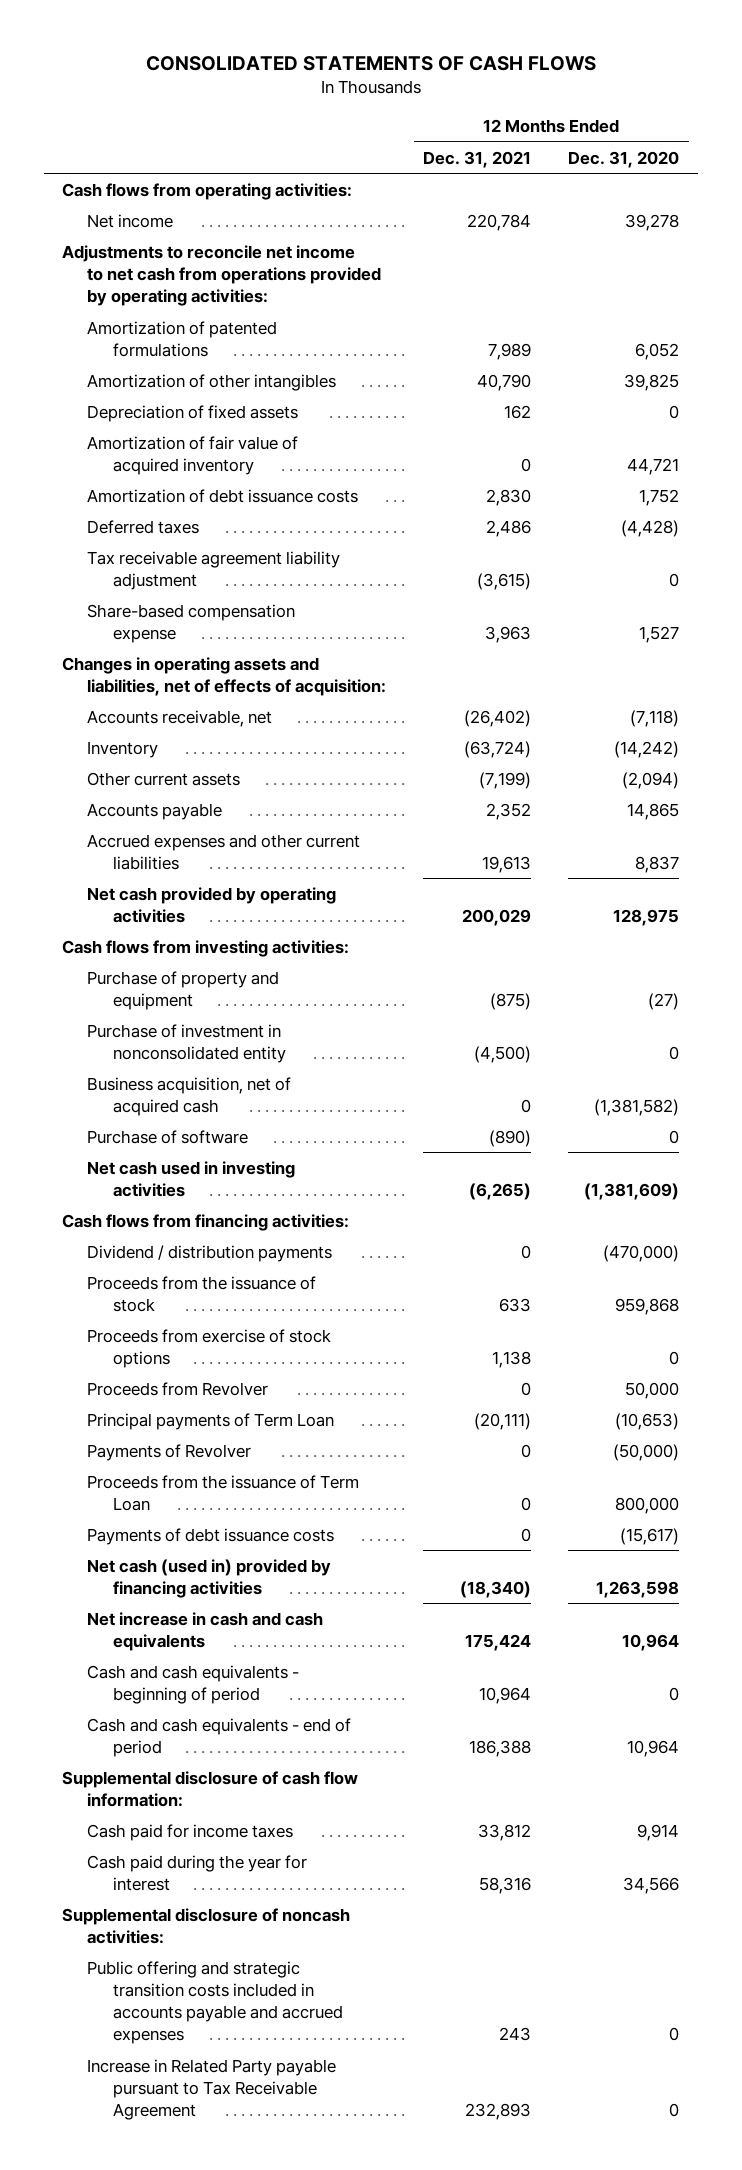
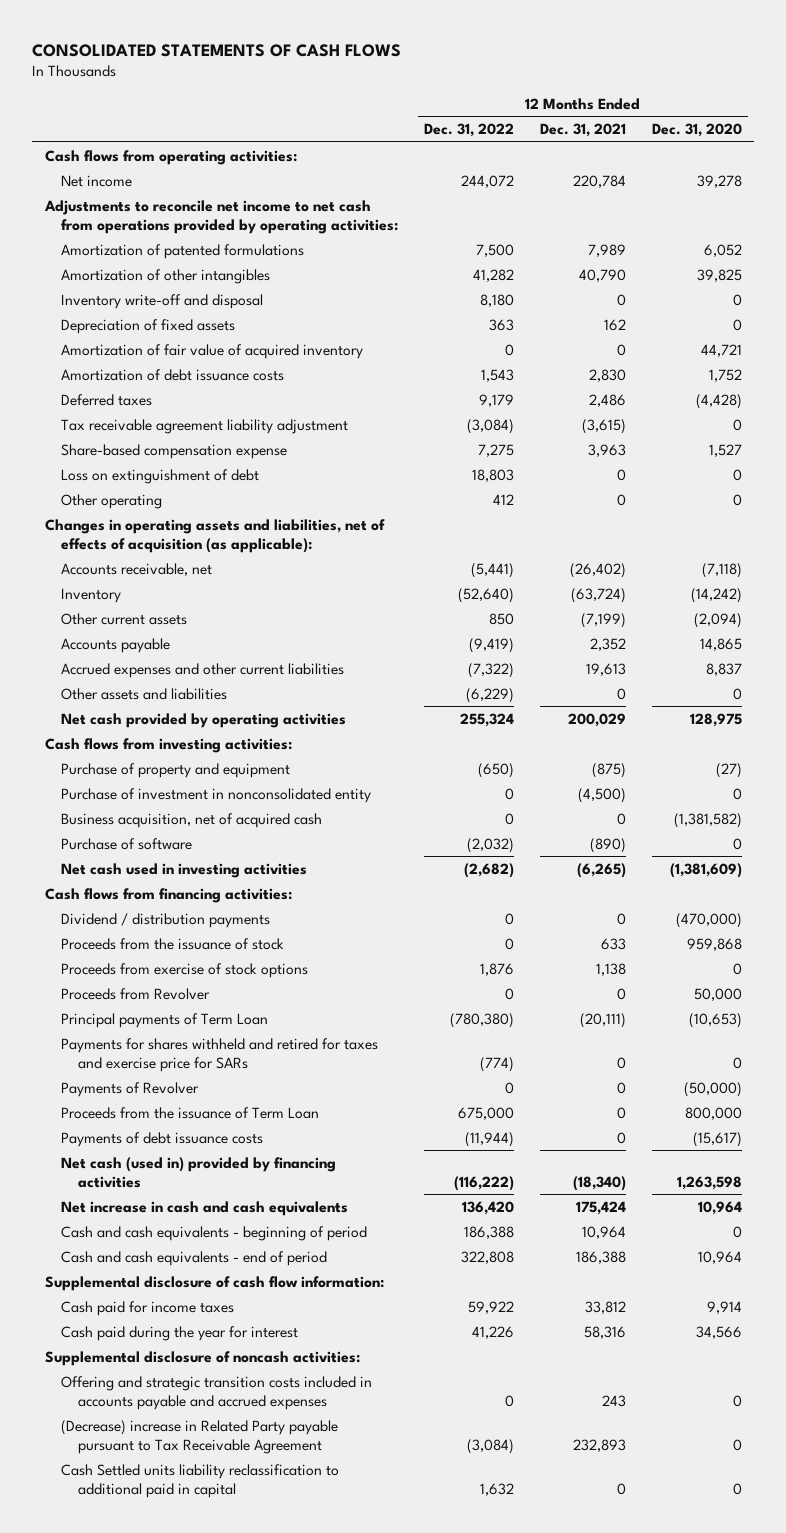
none -> [424,123,515,138] Dec. 31, 2022
none -> [61,293,264,309] Inventory write-off and disposal
none -> [61,468,260,484] Loss on extinguishment of debt
none -> [61,493,163,509] Other operating
[62,656,387,696] Changes in operating assets and liabilities, net of effects of acquisition: -> [44,518,385,553] Changes in operating assets and liabilities, net of effects of acquisition (as applicable):
none -> [61,687,228,700] Other assets and liabilities
none -> [61,1037,379,1072] Payments for shares withheld and retired for taxes and exercise price for SARs
[87,1960,343,2045] Public offering and strategic transition costs included in accounts payable and accrued expenses -> [61,1375,373,1410] Offering and strategic transition costs included in accounts payable and accrued expenses
[87,2058,337,2120] Increase in Related Party payable pursuant to Tax Receivable Agreement -> [61,1419,339,1454] (Decrease) increase in Related Party payable pursuant to Tax Receivable Agreement
none -> [61,1463,340,1498] Cash Settled units liability reclassification to additional paid in capital

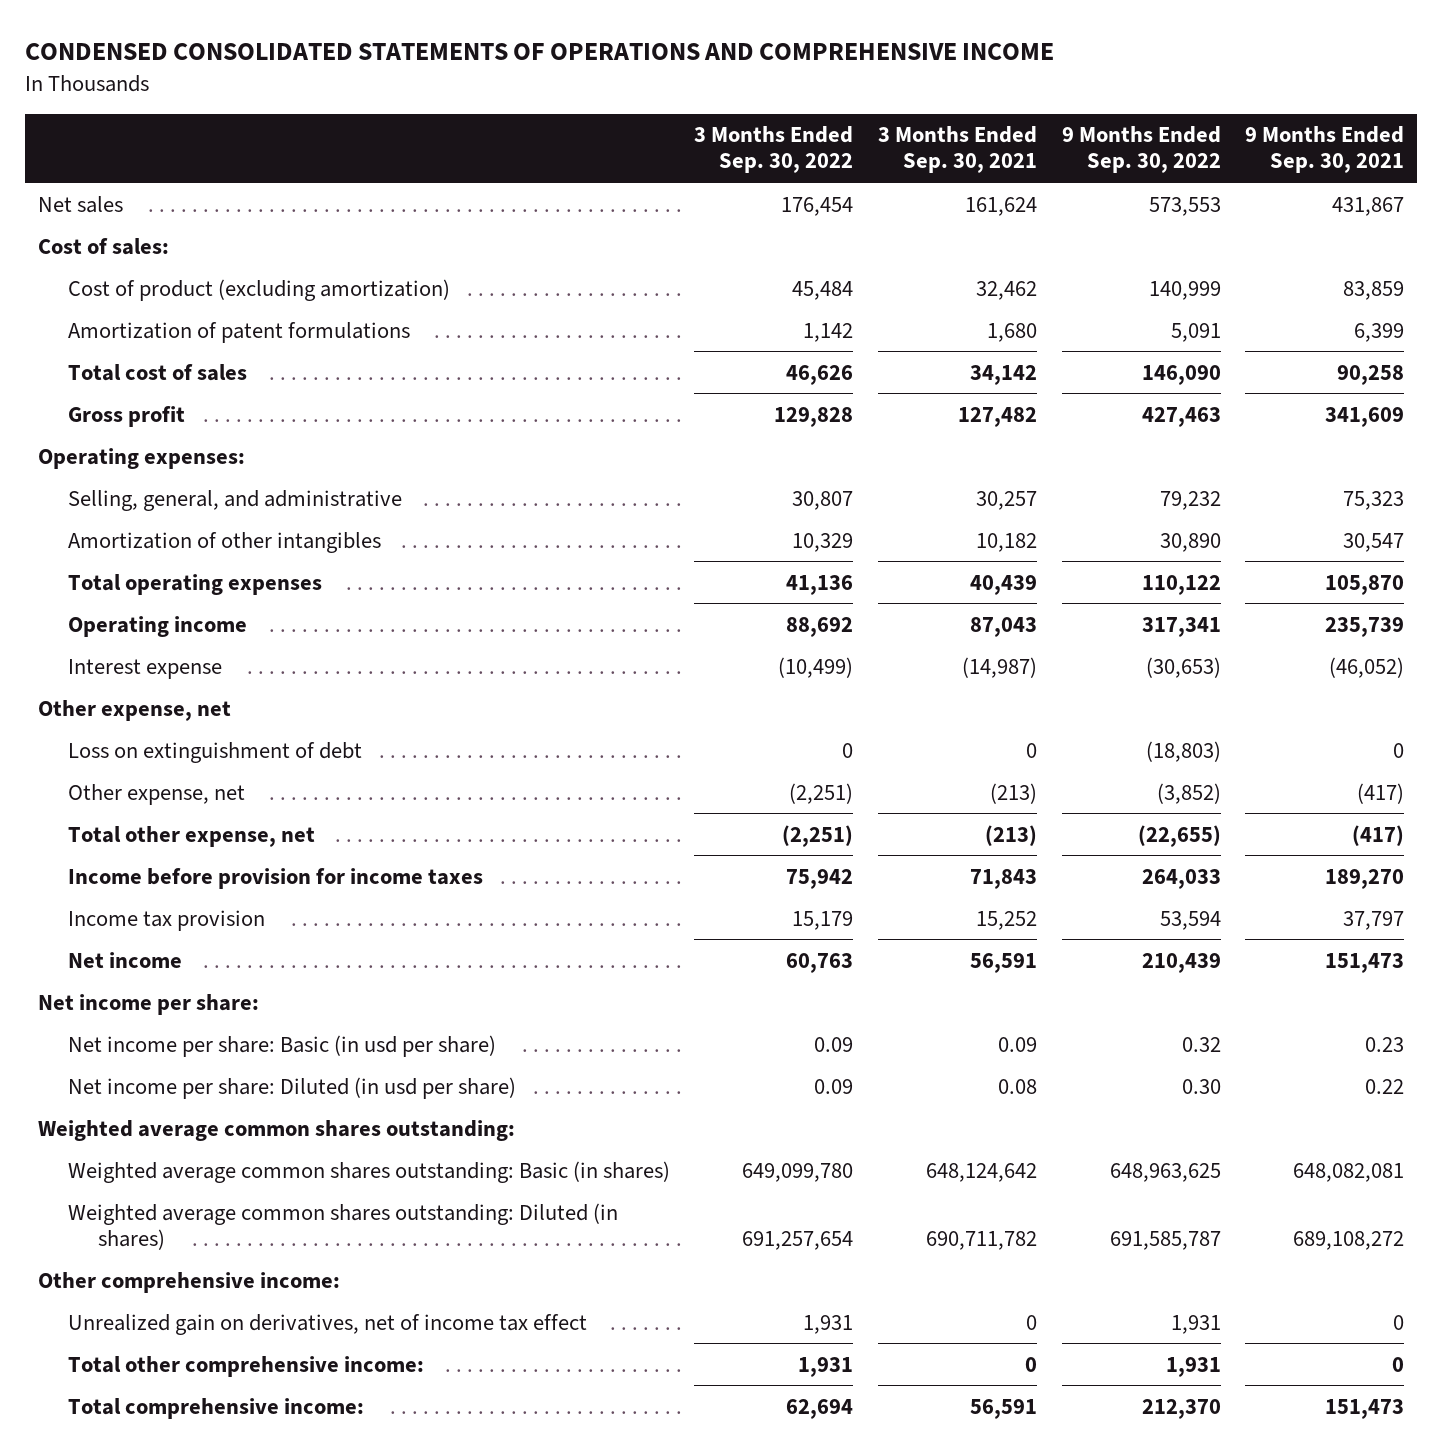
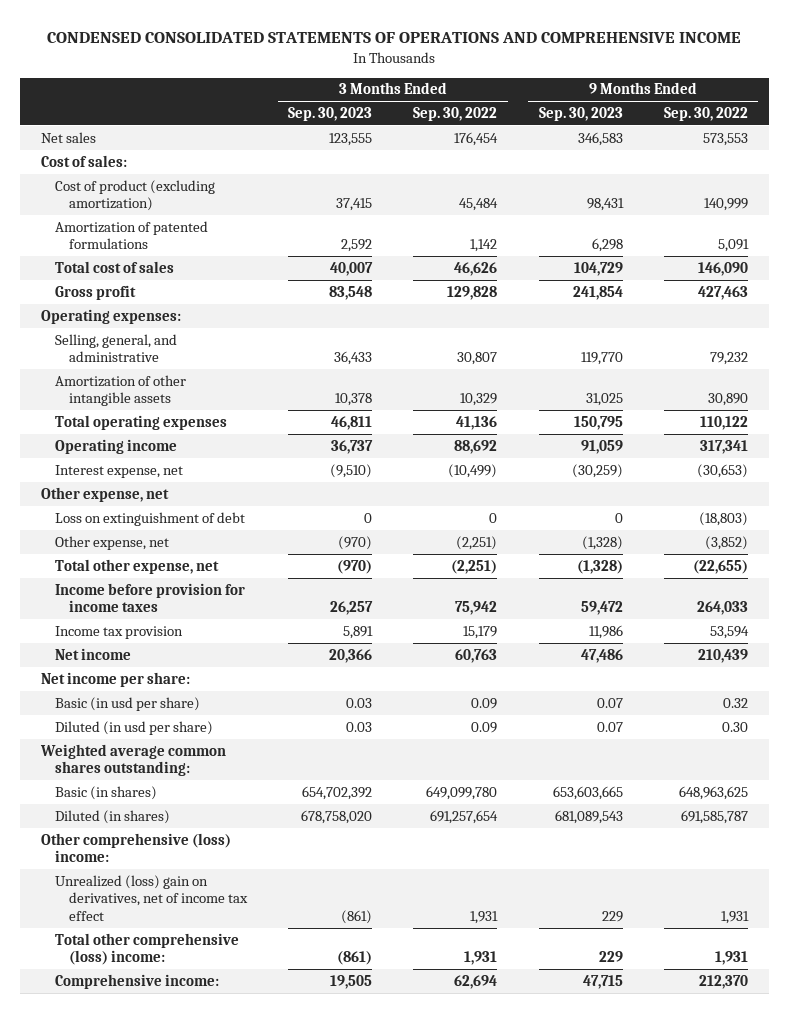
[878,126,1038,174] 3 Months Ended Sep. 30, 2021 -> none
[1245,126,1405,174] 9 Months Ended Sep. 30, 2021 -> none
none -> [288,106,373,121] Sep. 30, 2023
none -> [538,106,623,121] Sep. 30, 2023
[67,321,410,343] Amortization of patent formulations -> [54,220,208,250] Amortization of patented formulations
[67,531,381,553] Amortization of other intangibles -> [54,374,186,407] Amortization of other intangible assets
[67,658,222,679] Interest expense -> [54,464,183,478] Interest expense, net
[67,1034,496,1057] Net income per share: Basic (in usd per share) -> [54,696,200,711] Basic (in usd per share)
[67,1076,516,1099] Net income per share: Diluted (in usd per share) -> [54,720,213,735] Diluted (in usd per share)
[67,1160,670,1183] Weighted average common shares outstanding: Basic (in shares) -> [54,785,157,800] Basic (in shares)
[67,1202,618,1250] Weighted average common shares outstanding: Diluted (in shares) -> [54,809,170,824] Diluted (in shares)
[37,1271,340,1293] Other comprehensive income: -> [40,832,231,863] Other comprehensive (loss) income:
[67,1313,587,1335] Unrealized gain on derivatives, net of income tax effect -> [54,874,248,921] Unrealized (loss) gain on derivatives, net of income tax effect
[67,1355,424,1377] Total other comprehensive income: -> [54,932,239,966] Total other comprehensive (loss) income:
[67,1397,364,1419] Total comprehensive income: -> [54,973,219,989] Comprehensive income:

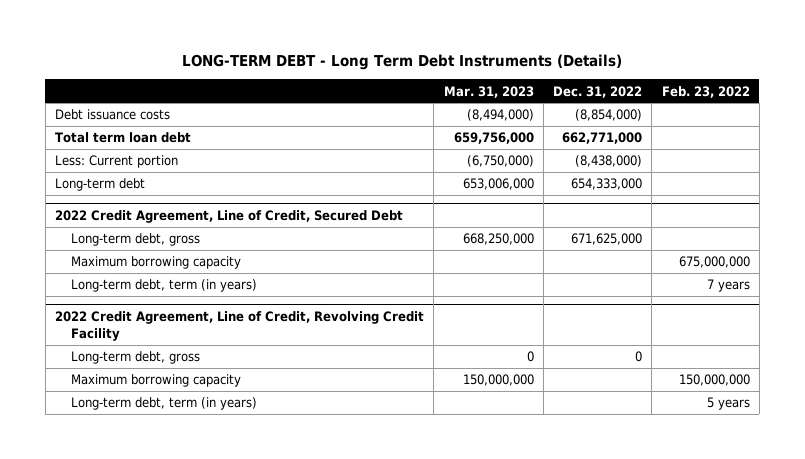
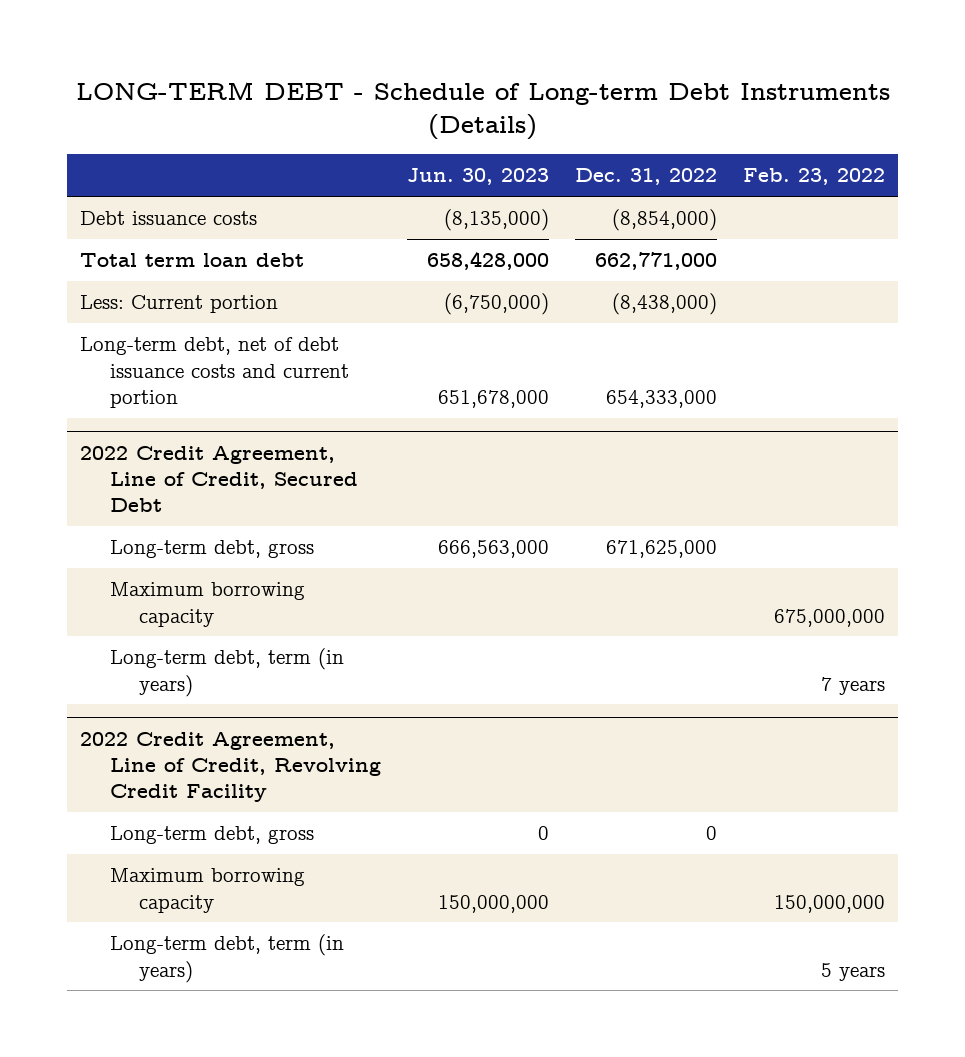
[182,53,623,70] LONG-TERM DEBT - Long Term Debt Instruments (Details) -> [75,82,890,140] LONG-TERM DEBT - Schedule of Long-term Debt Instruments (Details)
[443,85,534,98] Mar. 31, 2023 -> none
none -> [406,168,549,186] Jun. 30, 2023
[55,178,146,192] Long-term debt -> [80,337,349,408] Long-term debt, net of debt issuance costs and current portion

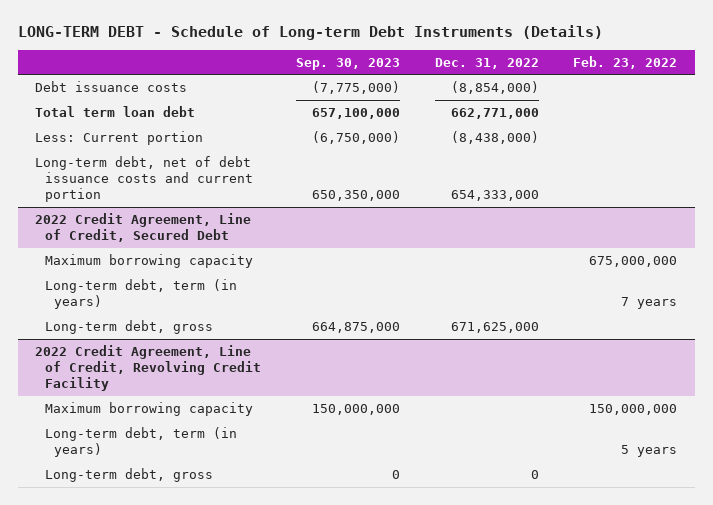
[406,168,549,186] Jun. 30, 2023 -> none
none -> [295,57,400,70] Sep. 30, 2023
[109,540,314,559] Long-term debt, gross -> [44,319,213,334] Long-term debt, gross
[109,826,314,845] Long-term debt, gross -> [44,467,213,482] Long-term debt, gross

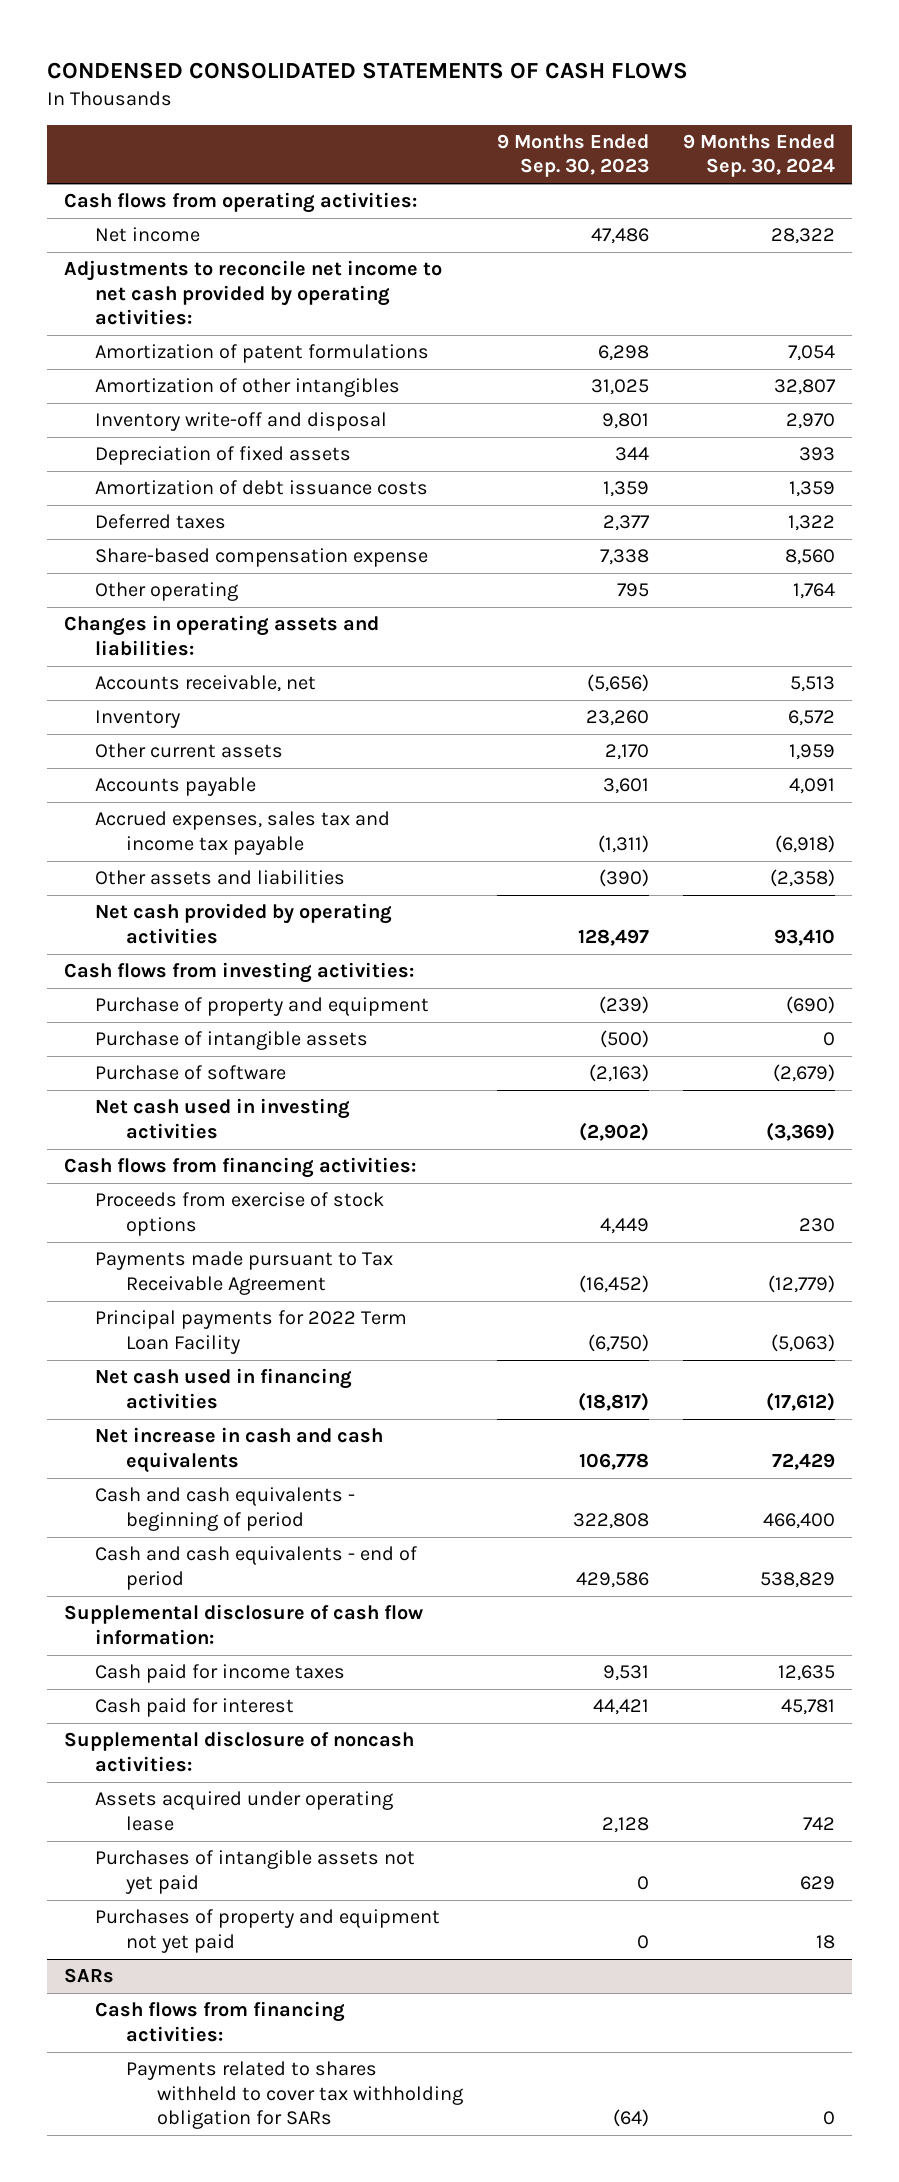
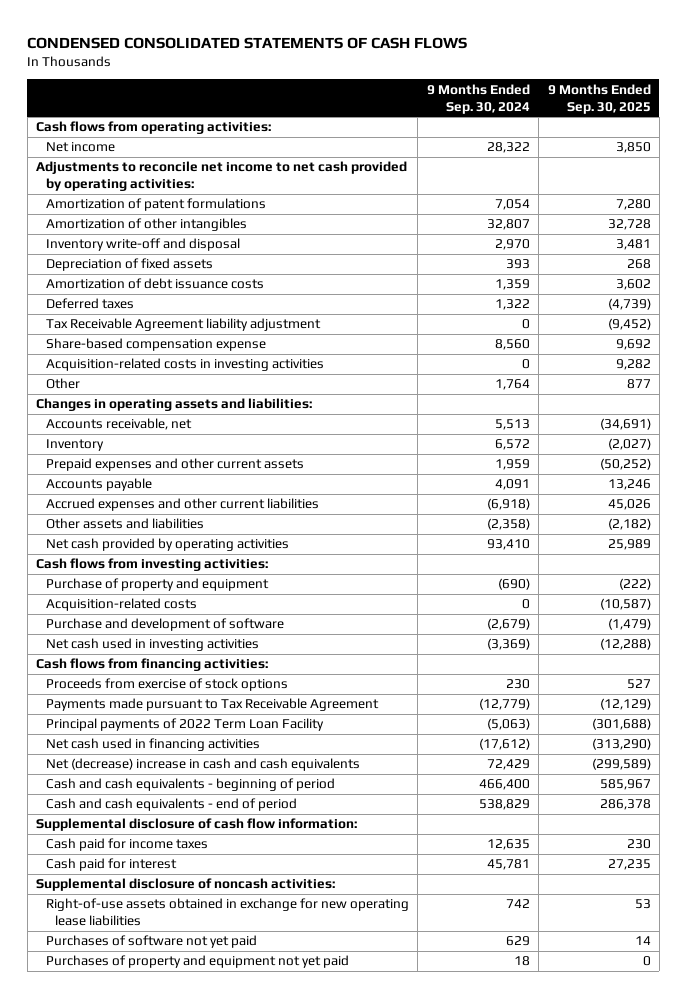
[497,133,650,178] 9 Months Ended Sep. 30, 2023 -> none
none -> [547,83,651,114] 9 Months Ended Sep. 30, 2025
none -> [45,318,321,332] Tax Receivable Agreement liability adjustment
none -> [45,358,324,372] Acquisition-related costs in investing activities
[95,582,239,602] Other operating -> [45,378,80,390] Other
[95,743,284,759] Other current assets -> [45,458,304,472] Prepaid expenses and other current assets
[95,811,391,855] Accrued expenses, sales tax and income tax payable -> [45,498,319,512] Accrued expenses and other current liabilities
[95,1031,369,1051] Purchase of intangible assets -> none
none -> [45,598,197,612] Acquisition-related costs
[95,1065,287,1081] Purchase of software -> [45,618,284,632] Purchase and development of software
[95,1310,408,1354] Principal payments for 2022 Term Loan Facility -> [45,718,324,732] Principal payments of 2022 Term Loan Facility
[95,1427,384,1473] Net increase in cash and cash equivalents -> [45,758,360,772] Net (decrease) increase in cash and cash equivalents
[95,1791,394,1831] Assets acquired under operating lease -> [45,898,409,927] Right-of-use assets obtained in exchange for new operating lease liabilities
[95,1850,416,1894] Purchases of intangible assets not yet paid -> [45,935,257,949] Purchases of software not yet paid
[64,1968,115,1984] SARs -> none
[95,2001,346,2042] Cash flows from financing activities: -> none
[126,2061,464,2130] Payments related to shares withheld to cover tax withholding obligation for SARs -> none

